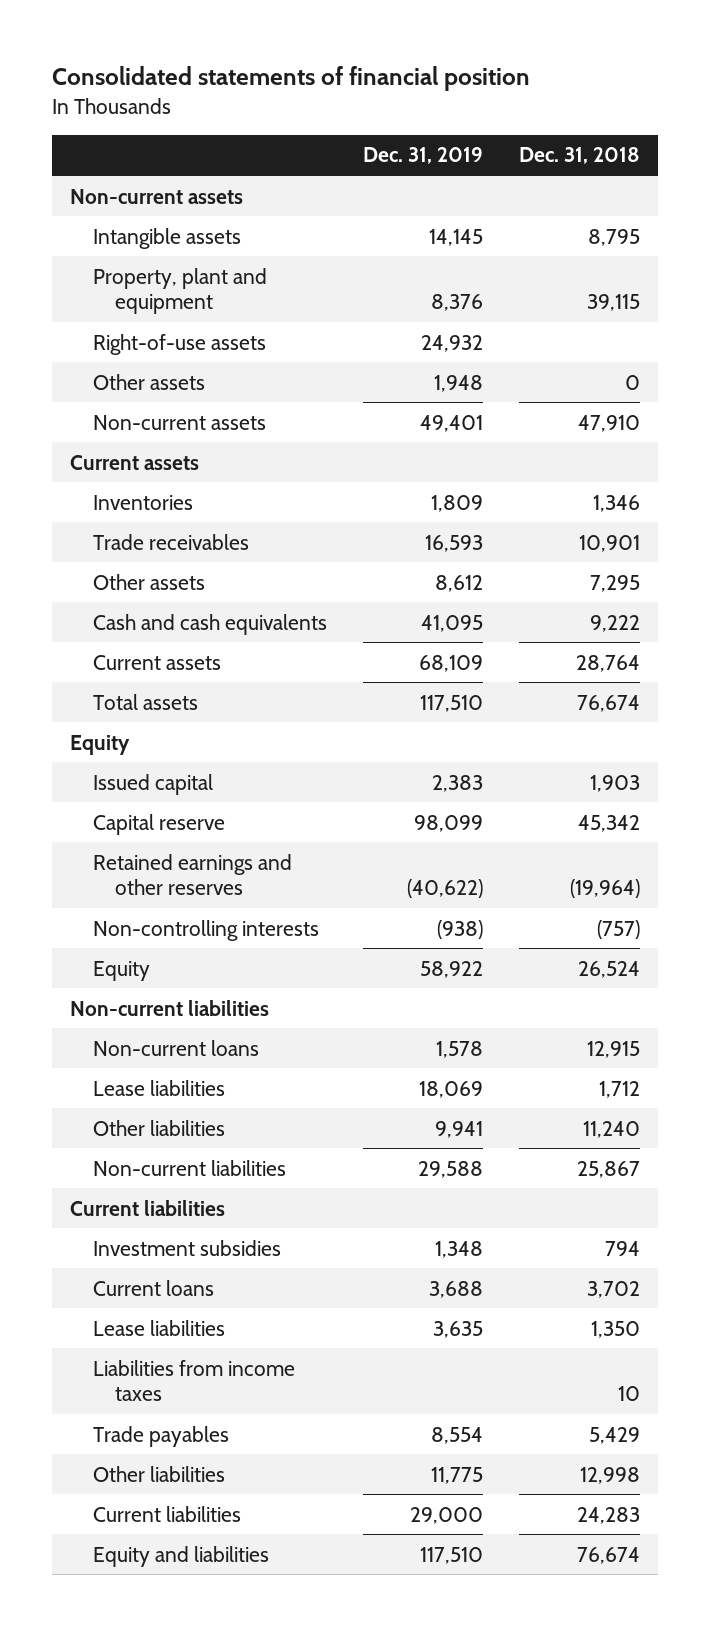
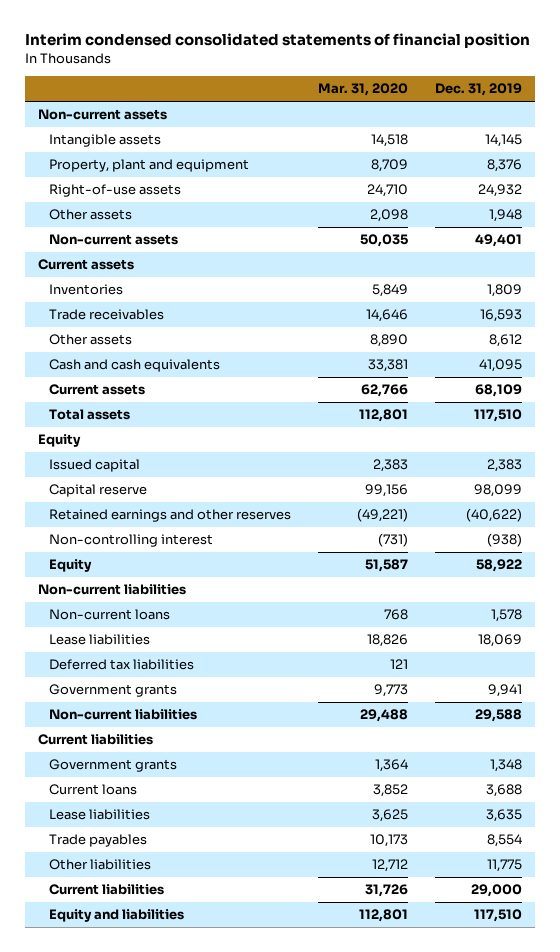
[52,66,531,92] Consolidated statements of financial position -> [24,33,530,49] Interim condensed consolidated statements of financial position
[518,147,640,165] Dec. 31, 2018 -> none
none -> [318,83,409,97] Mar. 31, 2020
[92,919,319,941] Non-controlling interests -> [49,534,214,548] Non-controlling interest
none -> [49,659,195,671] Deferred tax liabilities
[92,1119,225,1136] Other liabilities -> [49,684,178,698] Government grants
[92,1239,281,1256] Investment subsidies -> [49,759,178,773] Government grants
[92,1359,295,1402] Liabilities from income taxes -> none

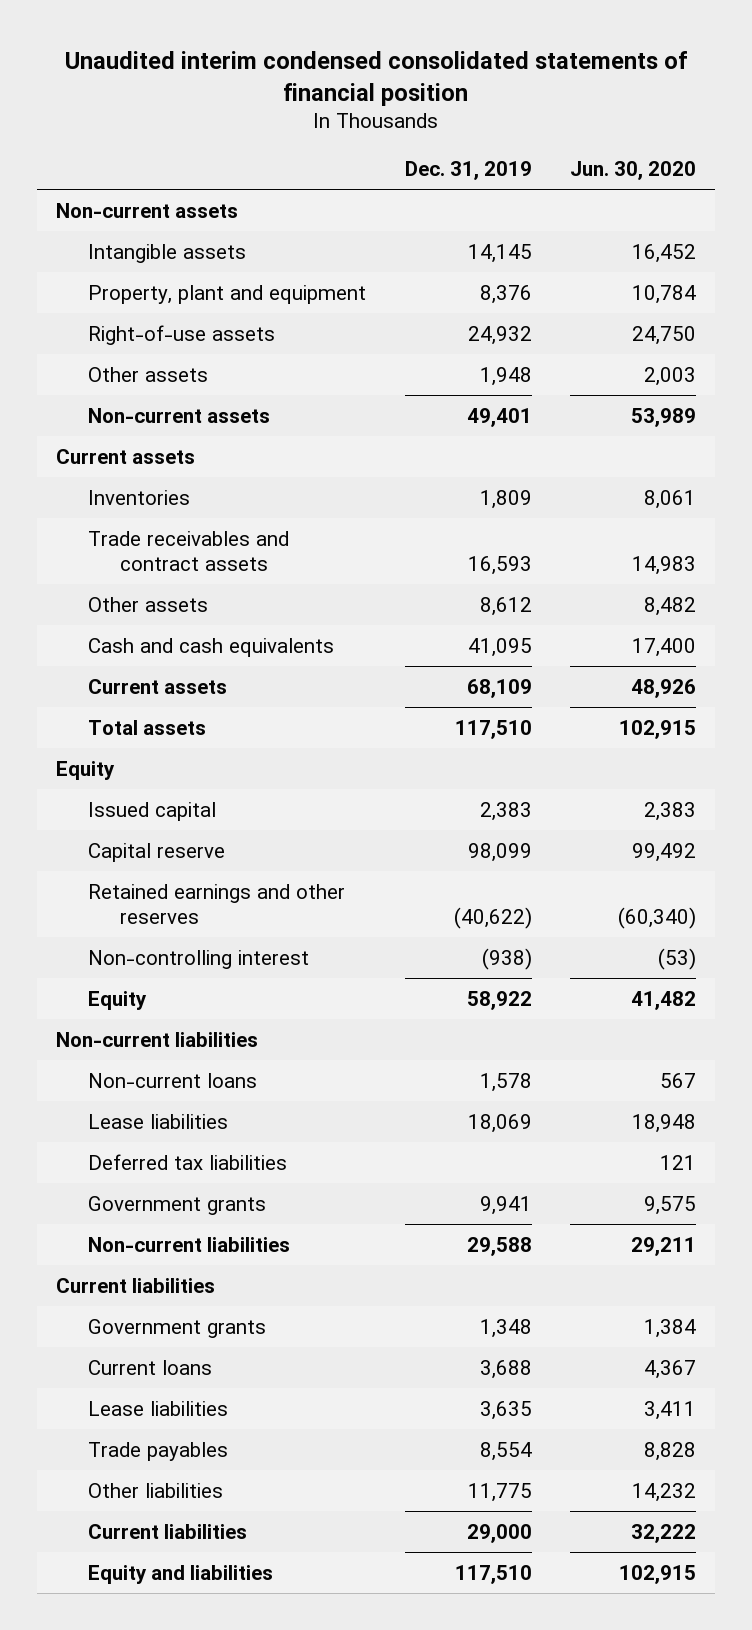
[24,33,530,49] Interim condensed consolidated statements of financial position -> [65,50,688,106] Unaudited interim condensed consolidated statements of financial position
[318,83,409,97] Mar. 31, 2020 -> none
none -> [569,161,696,181] Jun. 30, 2020
[49,309,165,321] Trade receivables -> [88,530,290,571] Trade receivables and contract assets

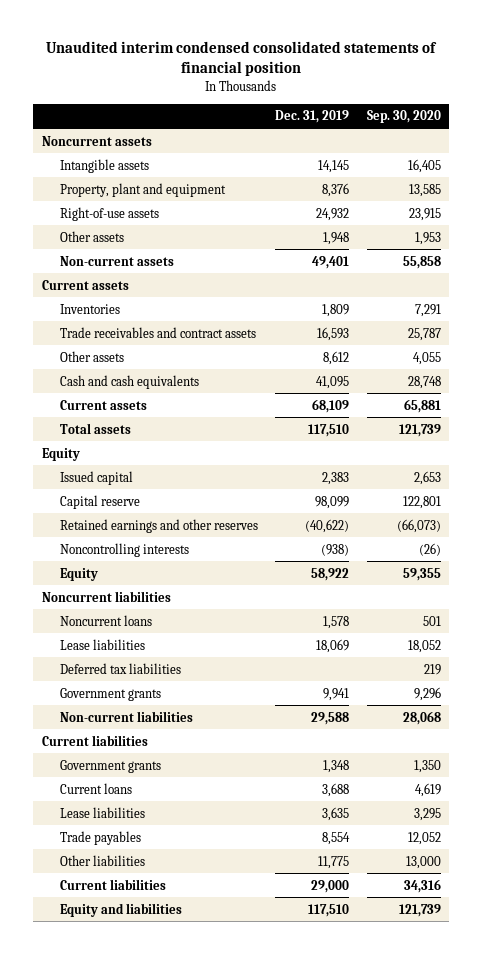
[569,161,696,181] Jun. 30, 2020 -> none
none -> [366,110,441,124] Sep. 30, 2020
[56,202,239,218] Non-current assets -> [42,135,153,146] Noncurrent assets
[88,949,310,969] Non-controlling interest -> [59,542,189,557] Noncontrolling interests
[56,1031,259,1047] Non-current liabilities -> [42,590,172,602] Noncurrent liabilities
[88,1072,258,1088] Non-current loans -> [59,614,152,626] Noncurrent loans

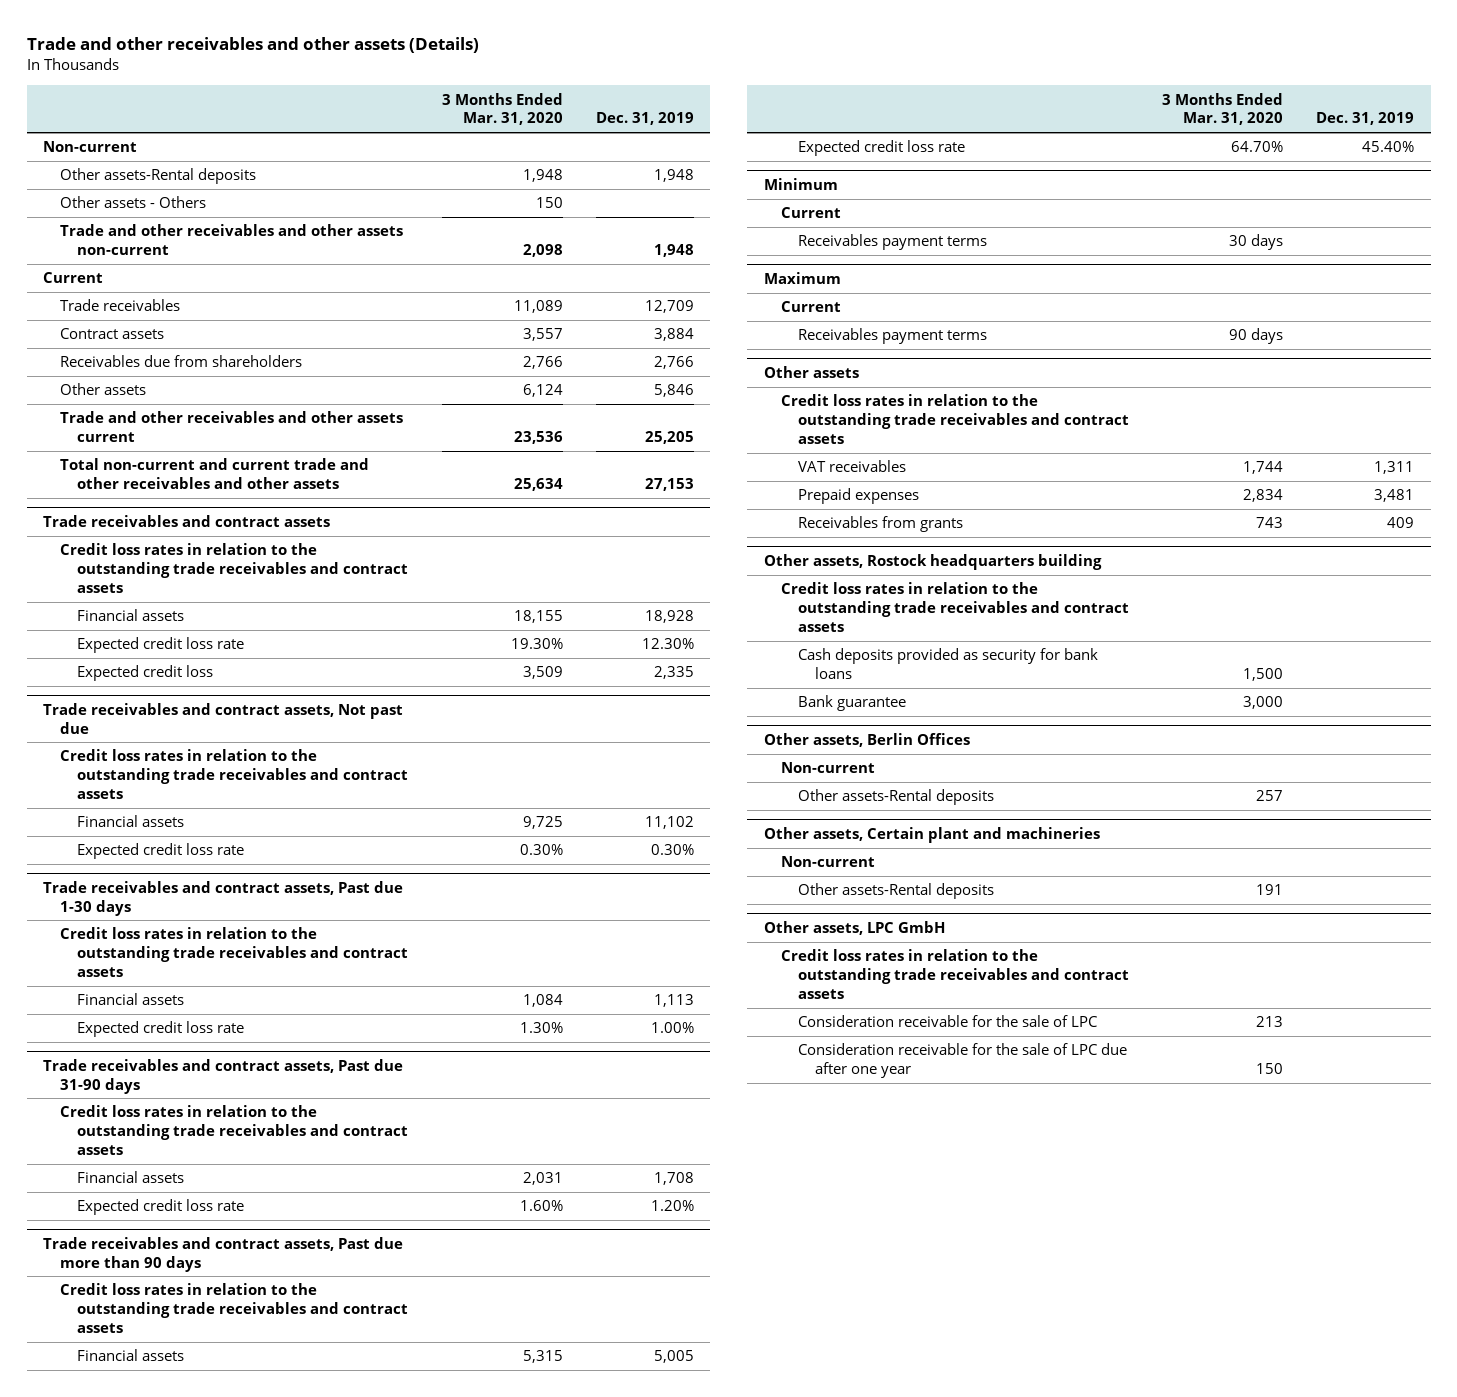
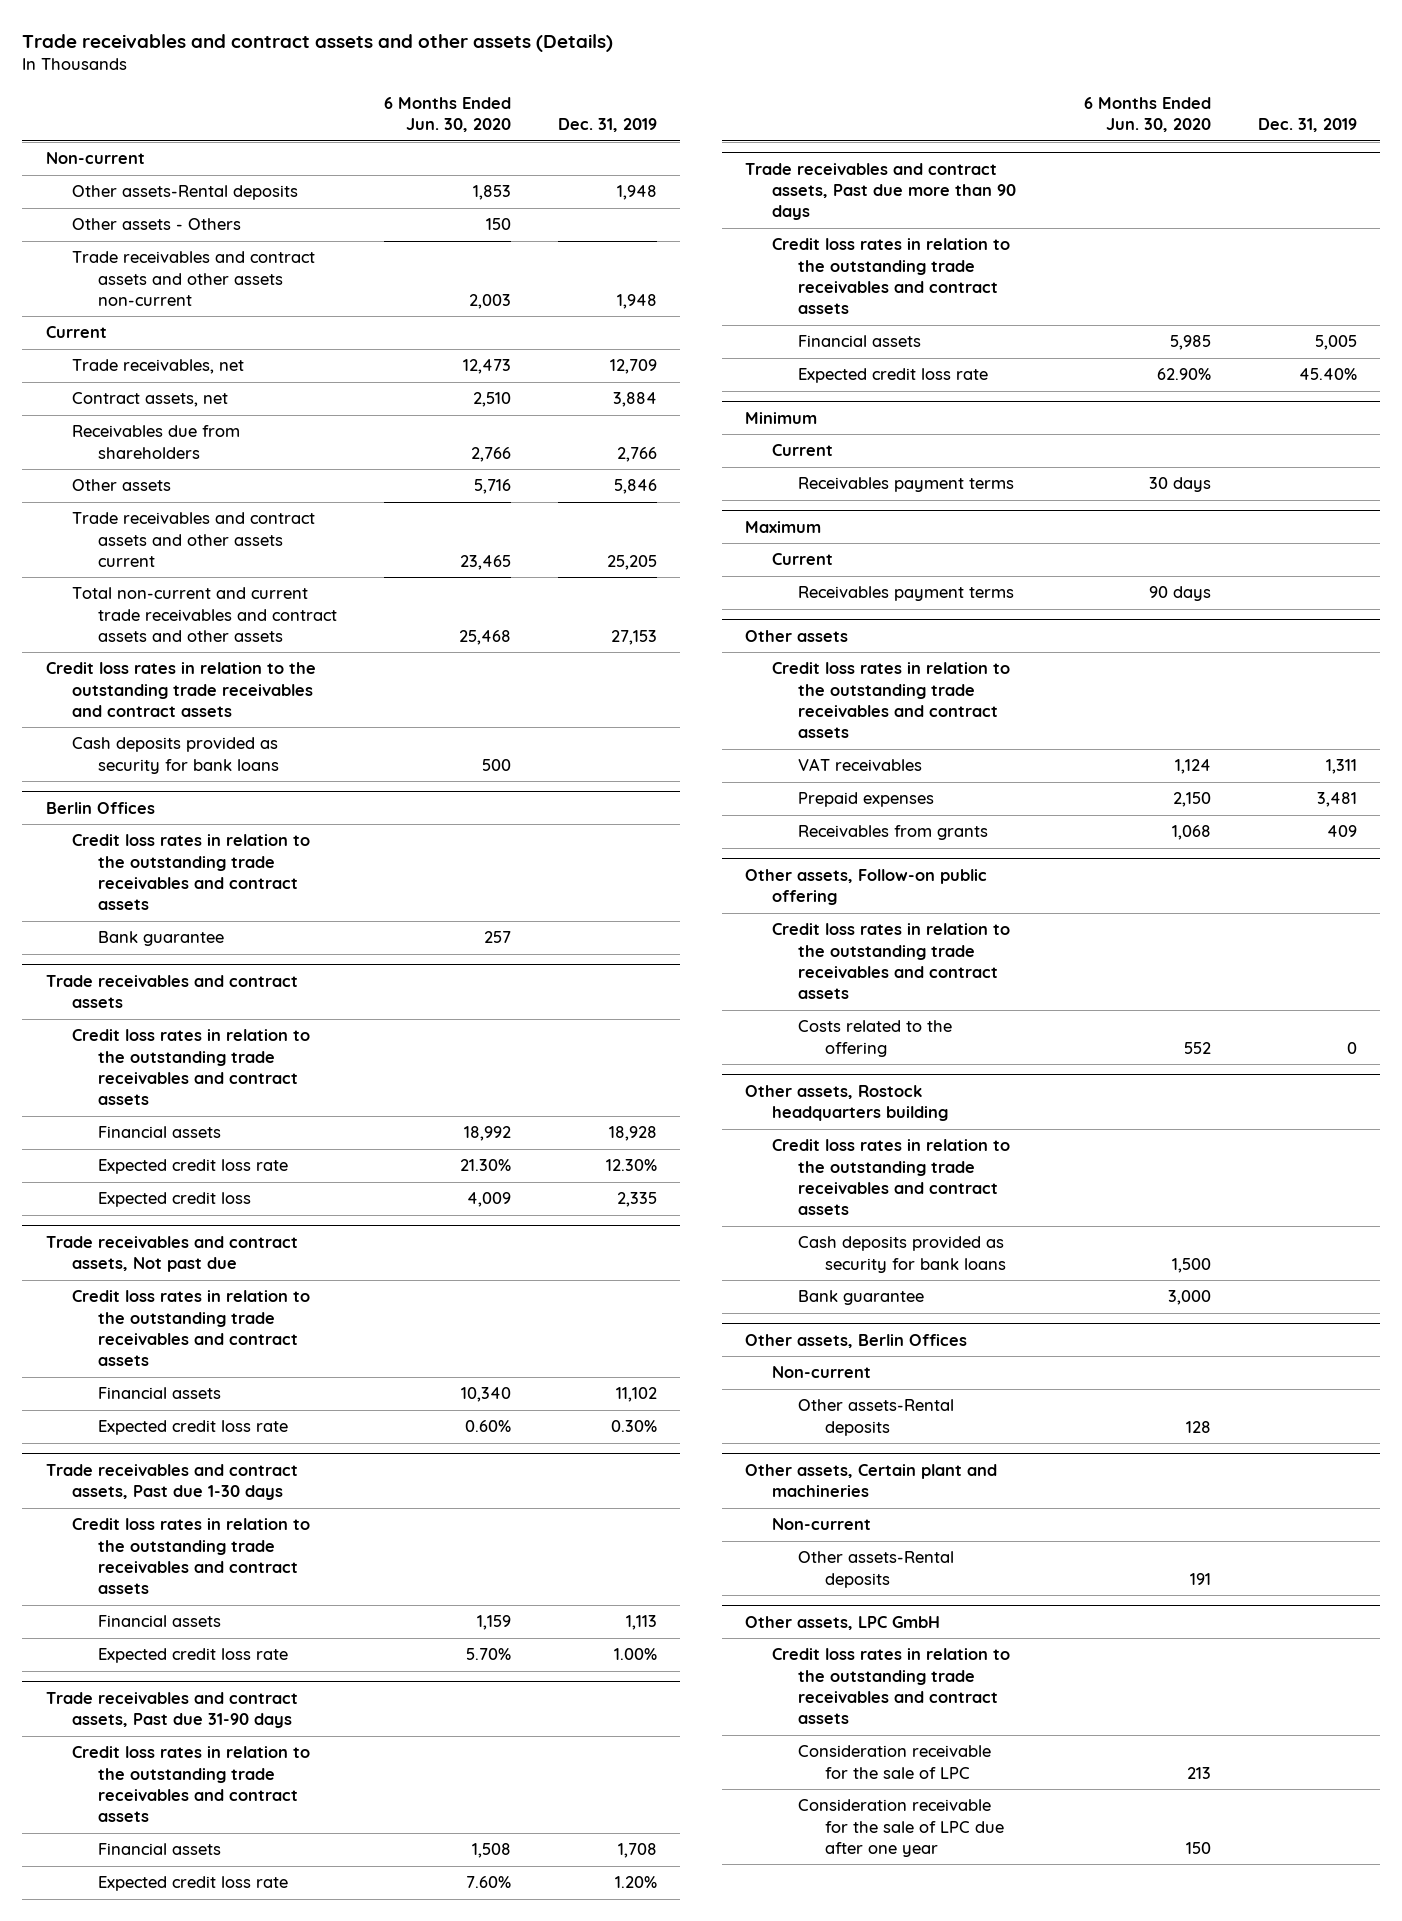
[26,37,479,54] Trade and other receivables and other assets (Details) -> [22,33,614,52] Trade receivables and contract assets and other assets (Details)
[441,92,563,126] 3 Months Ended Mar. 31, 2020 -> none
none -> [384,97,512,133] 6 Months Ended Jun. 30, 2020
[60,224,404,256] Trade and other receivables and other assets non-current -> [71,251,315,306] Trade receivables and contract assets and other assets non-current
[60,299,181,312] Trade receivables -> [71,359,244,375] Trade receivables, net
[60,328,165,340] Contract assets -> [71,392,228,408] Contract assets, net
[60,411,404,443] Trade and other receivables and other assets current -> [71,512,315,567] Trade receivables and contract assets and other assets current
[60,458,370,490] Total non-current and current trade and other receivables and other assets -> [71,587,338,642] Total non-current and current trade receivables and contract assets and other assets
none -> [45,662,316,717] Credit loss rates in relation to the outstanding trade receivables and contract assets
none -> [71,737,280,774] Cash deposits provided as security for bank loans
none -> [45,801,155,814] Berlin Offices
none -> [71,834,310,911] Credit loss rates in relation to the outstanding trade receivables and contract assets
none -> [98,931,225,947] Bank guarantee
none -> [745,868,988,906] Other assets, Follow-on public offering
none -> [771,923,1010,1000] Credit loss rates in relation to the outstanding trade receivables and contract assets
none -> [798,1020,953,1057] Costs related to the offering

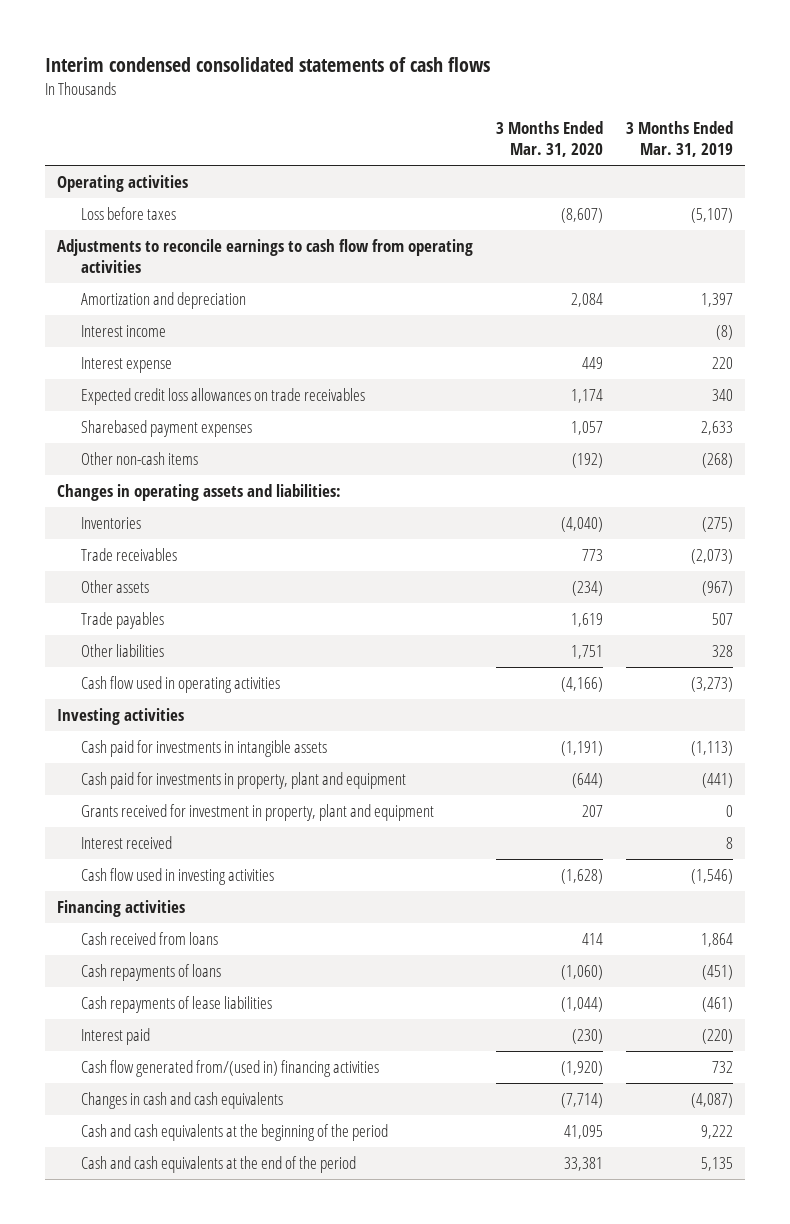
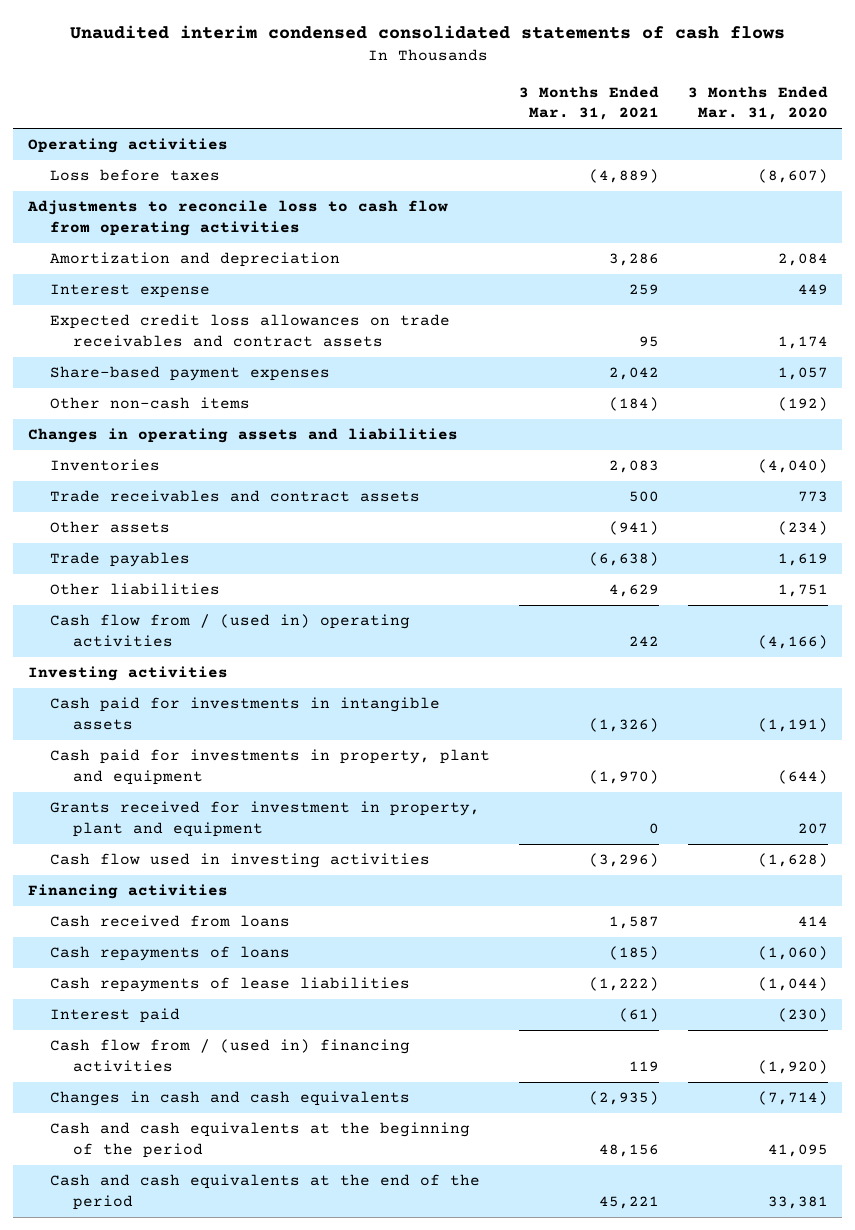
[44,56,490,72] Interim condensed consolidated statements of cash flows -> [69,25,785,40] Unaudited interim condensed consolidated statements of cash flows
[626,121,734,158] 3 Months Ended Mar. 31, 2019 -> none
none -> [519,85,660,121] 3 Months Ended Mar. 31, 2021
[56,238,473,274] Adjustments to reconcile earnings to cash flow from operating activities -> [26,200,448,237] Adjustments to reconcile loss to cash flow from operating activities
[80,324,166,337] Interest income -> none
[80,387,365,405] Expected credit loss allowances on trade receivables -> [50,314,451,348] Expected credit loss allowances on trade receivables and contract assets
[80,419,252,437] Sharebased payment expenses -> [50,366,331,382] Share-based payment expenses
[56,483,341,501] Changes in operating assets and liabilities: -> [27,428,458,444] Changes in operating assets and liabilities
[80,547,177,561] Trade receivables -> [50,490,421,503] Trade receivables and contract assets
[80,675,280,693] Cash flow used in operating activities -> [50,614,411,648] Cash flow from / (used in) operating activities
[80,835,172,849] Interest received -> none
[80,1059,379,1077] Cash flow generated from/(used in) financing activities -> [50,1039,411,1073] Cash flow from / (used in) financing activities

